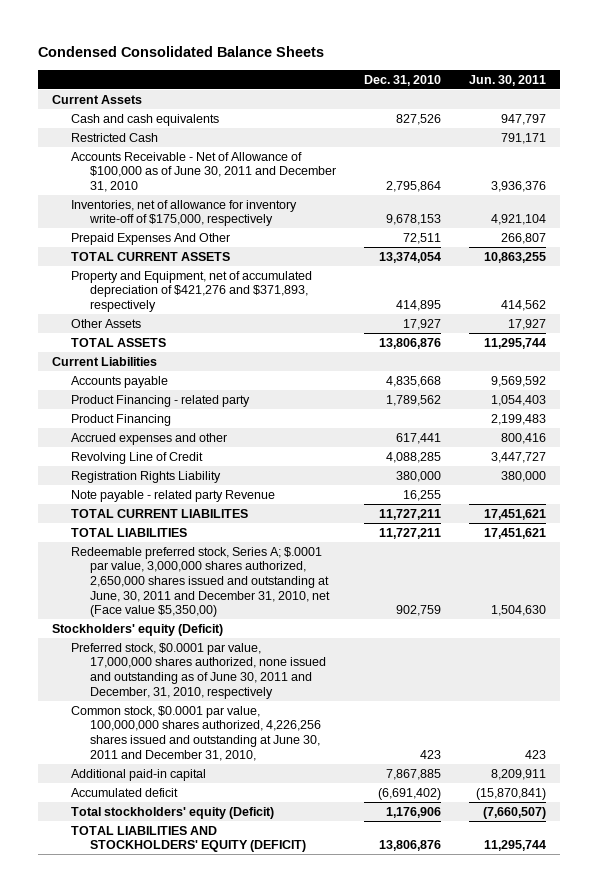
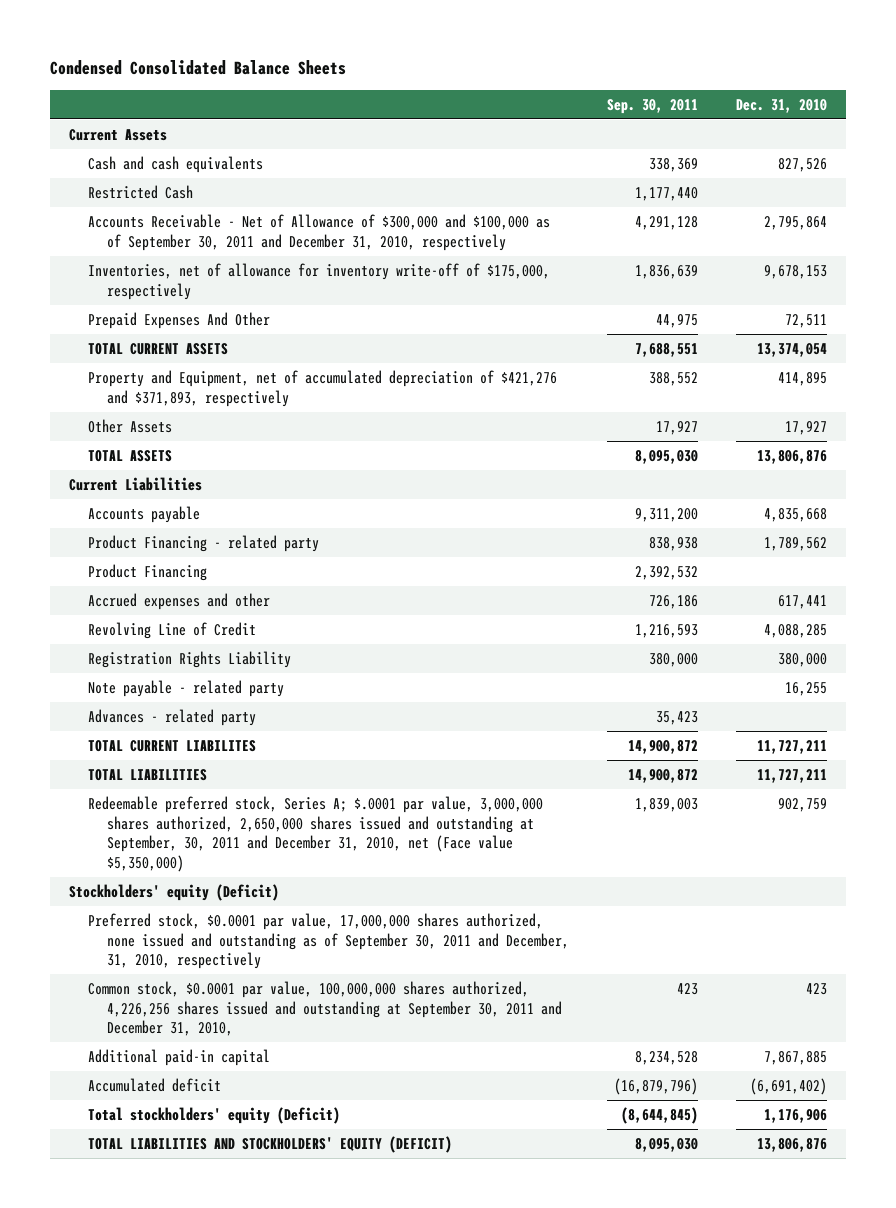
[469,74,547,86] Jun. 30, 2011 -> none
none -> [607,98,699,114] Sep. 30, 2011
[71,151,337,192] Accounts Receivable - Net of Allowance of $100,000 as of June 30, 2011 and December 31, 2010 -> [88,213,551,251] Accounts Receivable - Net of Allowance of $300,000 and $100,000 as of September 30, 2011 and December 31, 2010, respectively
[71,489,276,502] Note payable - related party Revenue -> [88,679,285,697] Note payable - related party
none -> [88,708,257,726] Advances - related party
[71,546,331,618] Redeemable preferred stock, Series A; $.0001 par value, 3,000,000 shares authorized, 2,650,000 shares issued and outstanding at June, 30, 2011 and December 31, 2010, net (Face value $5,350,00) -> [88,795,544,872] Redeemable preferred stock, Series A; $.0001 par value, 3,000,000 shares authorized, 2,650,000 shares issued and outstanding at September, 30, 2011 and December 31, 2010, net (Face value $5,350,000)
[71,642,327,699] Preferred stock, $0.0001 par value, 17,000,000 shares authorized, none issued and outstanding as of June 30, 2011 and December, 31, 2010, respectively -> [88,912,570,970] Preferred stock, $0.0001 par value, 17,000,000 shares authorized, none issued and outstanding as of September 30, 2011 and December, 31, 2010, respectively
[71,705,322,761] Common stock, $0.0001 par value, 100,000,000 shares authorized, 4,226,256 shares issued and outstanding at June 30, 2011 and December 31, 2010, -> [88,980,563,1037] Common stock, $0.0001 par value, 100,000,000 shares authorized, 4,226,256 shares issued and outstanding at September 30, 2011 and December 31, 2010,

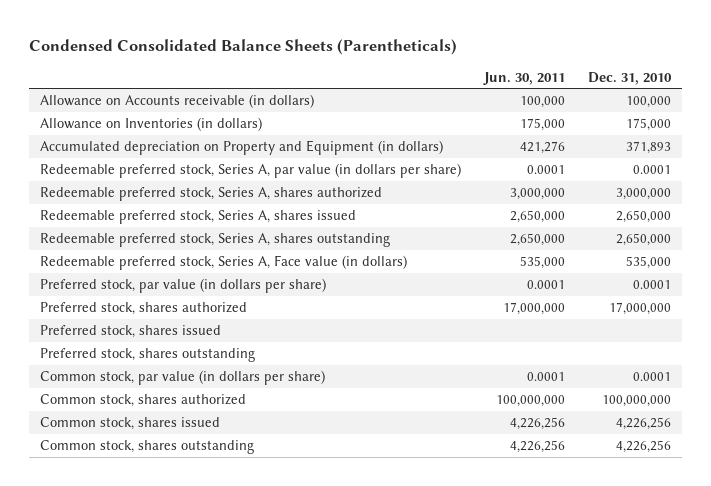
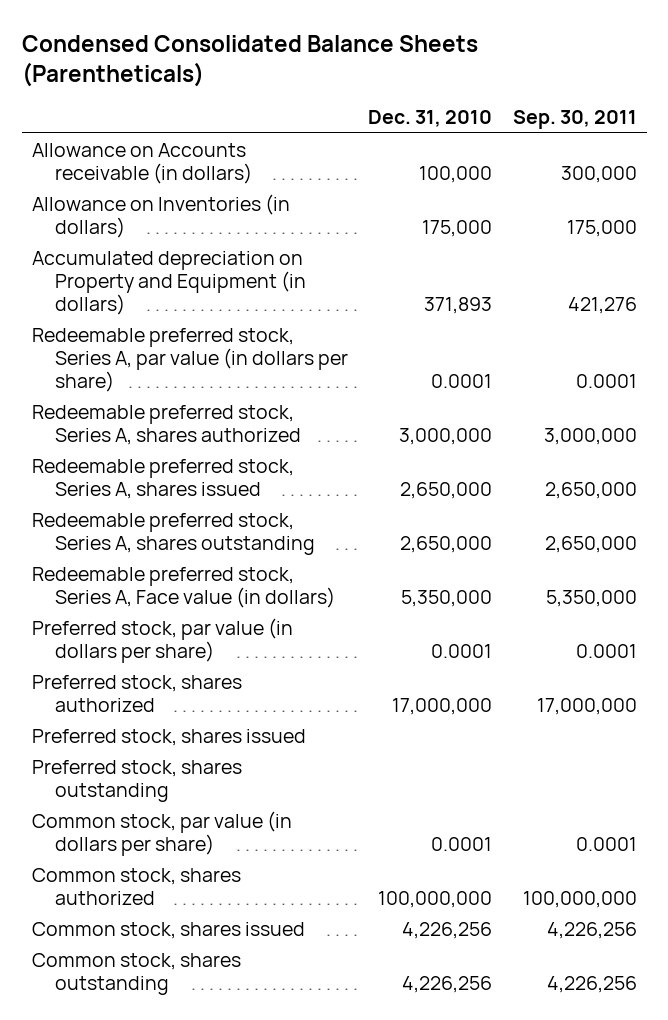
[482,71,565,85] Jun. 30, 2011 -> none
none -> [512,109,637,129] Sep. 30, 2011
[625,256,671,270] 535,000 -> [401,589,493,607] 5,350,000

